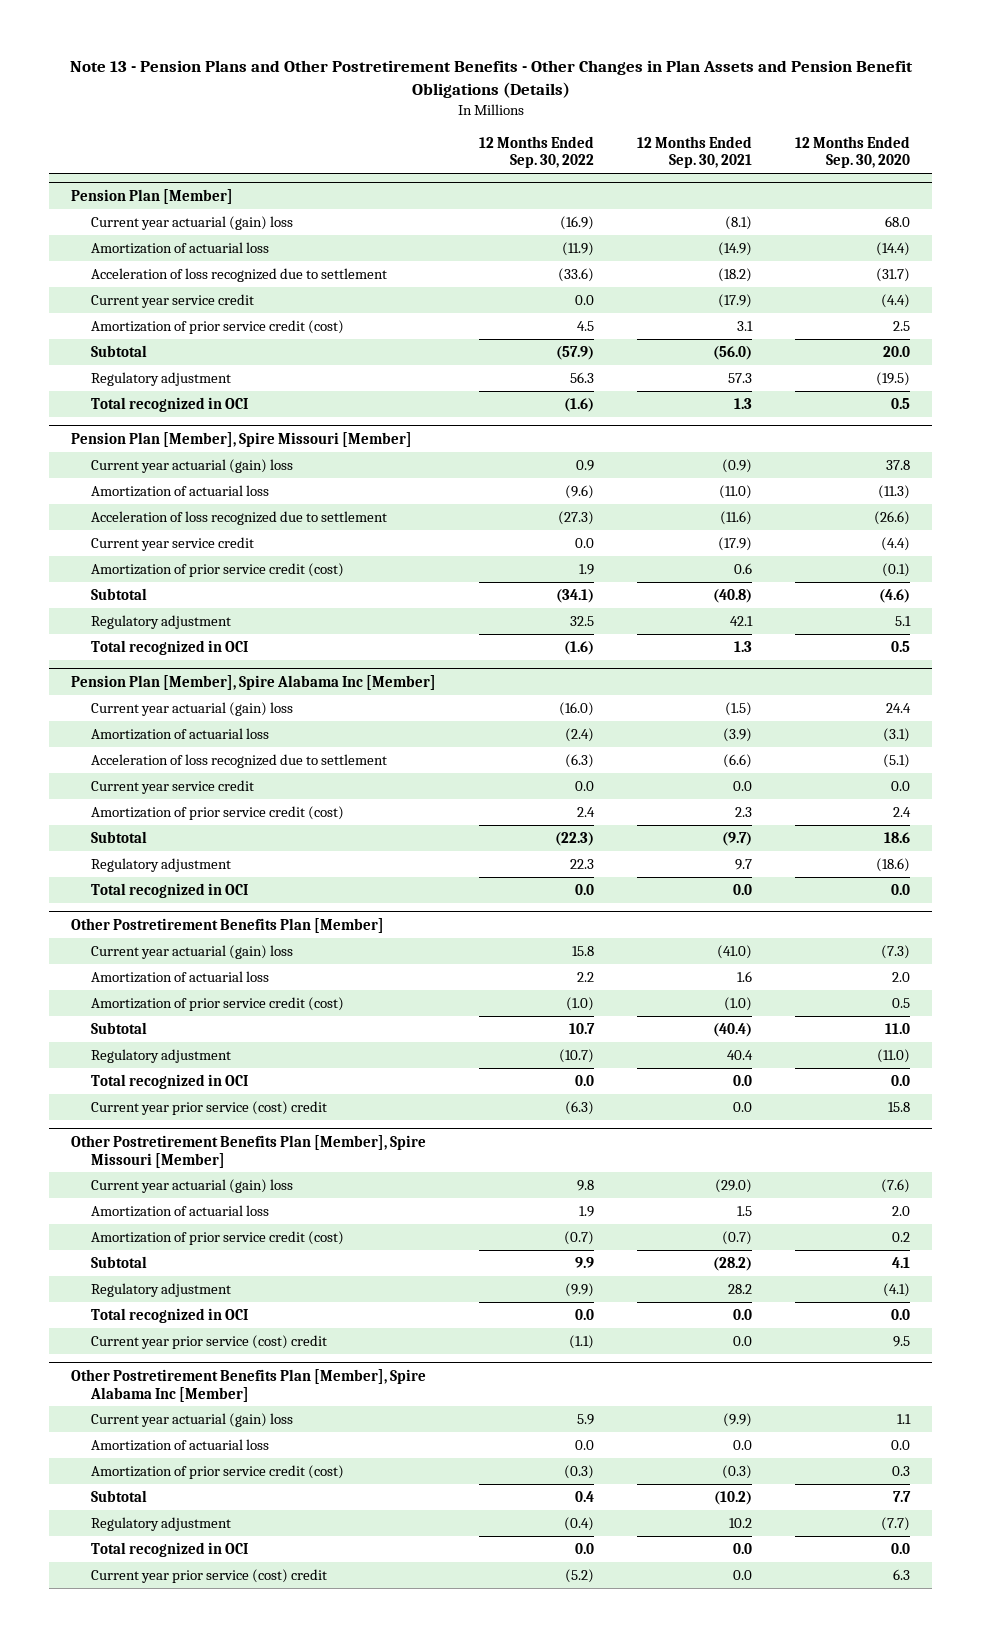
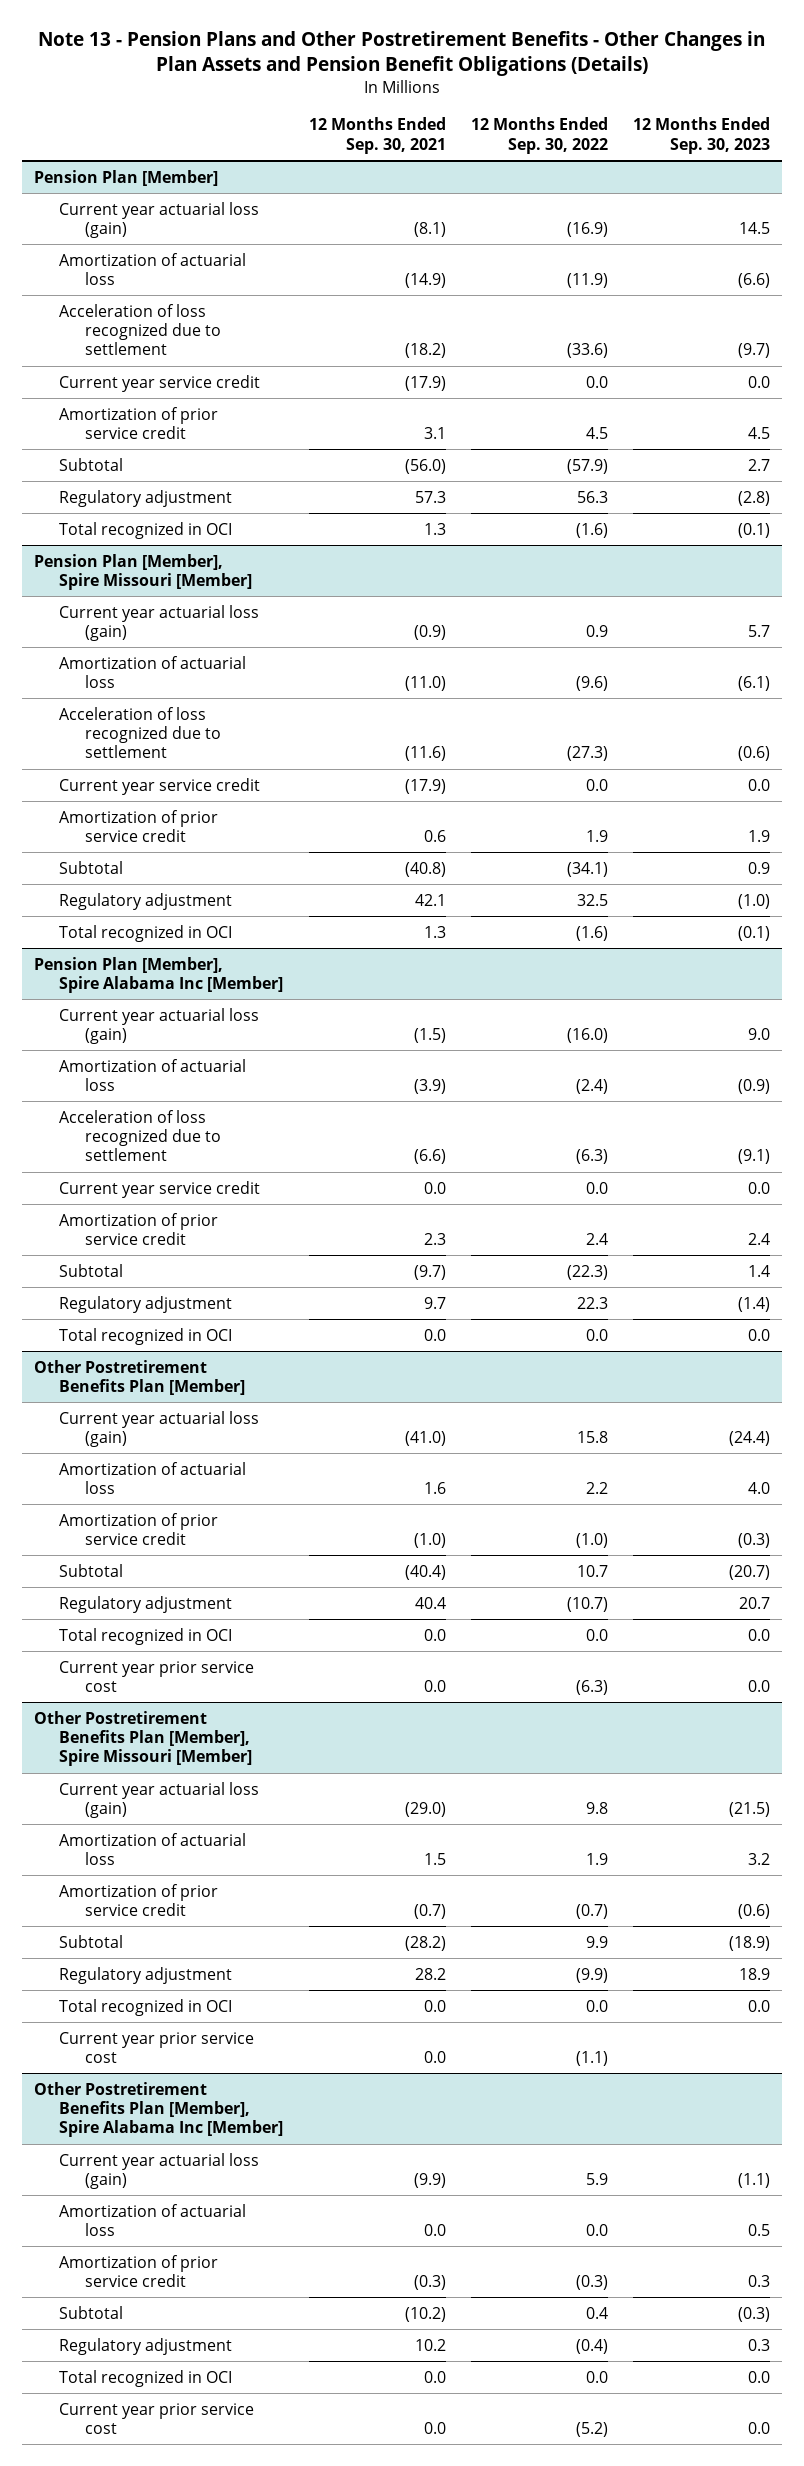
[795,135,911,169] 12 Months Ended Sep. 30, 2020 -> none
none -> [632,117,770,154] 12 Months Ended Sep. 30, 2023
[90,215,293,230] Current year actuarial (gain) loss -> [59,201,260,238] Current year actuarial loss (gain)
[90,319,344,334] Amortization of prior service credit (cost) -> [59,406,219,439] Amortization of prior service credit
[90,458,293,473] Current year actuarial (gain) loss -> [59,604,260,641] Current year actuarial loss (gain)
[90,562,344,577] Amortization of prior service credit (cost) -> [59,809,219,842] Amortization of prior service credit
[90,701,293,716] Current year actuarial (gain) loss -> [59,1007,260,1044] Current year actuarial loss (gain)
[90,805,344,820] Amortization of prior service credit (cost) -> [59,1212,219,1245] Amortization of prior service credit
[90,944,293,959] Current year actuarial (gain) loss -> [59,1410,260,1447] Current year actuarial loss (gain)
[90,996,344,1011] Amortization of prior service credit (cost) -> [59,1512,219,1545] Amortization of prior service credit
[90,1100,327,1115] Current year prior service (cost) credit -> [59,1660,255,1692] Current year prior service cost
[90,1178,293,1193] Current year actuarial (gain) loss -> [59,1781,260,1818] Current year actuarial loss (gain)
[90,1230,344,1245] Amortization of prior service credit (cost) -> [59,1883,219,1916] Amortization of prior service credit
[90,1334,327,1349] Current year prior service (cost) credit -> [59,2031,255,2063] Current year prior service cost
[90,1412,293,1427] Current year actuarial (gain) loss -> [59,2152,260,2189] Current year actuarial loss (gain)
[90,1464,344,1479] Amortization of prior service credit (cost) -> [59,2254,219,2287] Amortization of prior service credit
[90,1568,327,1583] Current year prior service (cost) credit -> [59,2402,255,2434] Current year prior service cost

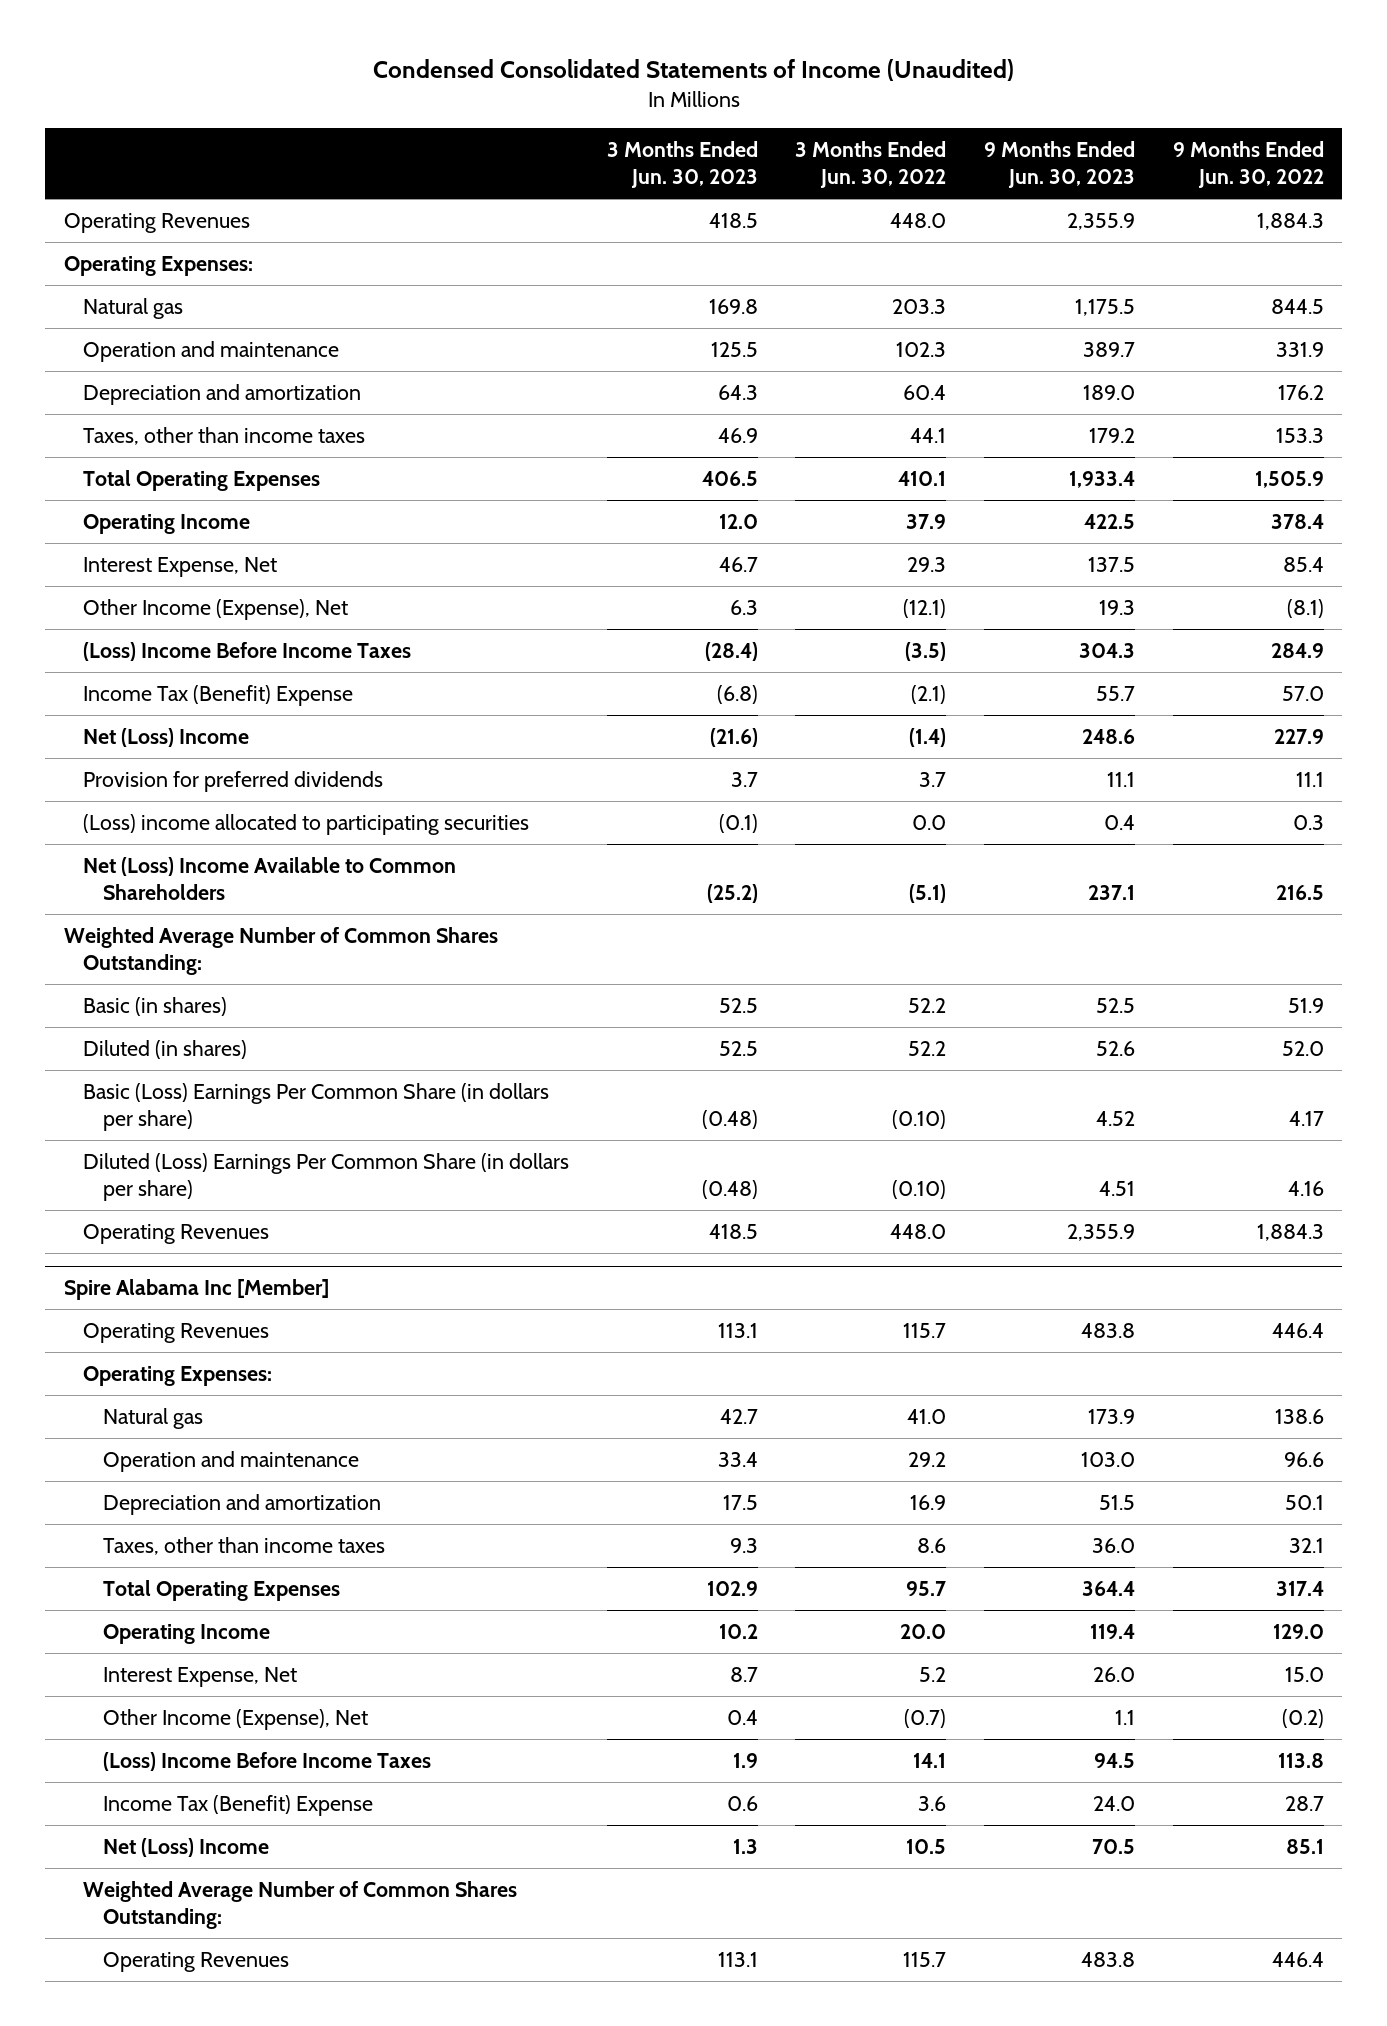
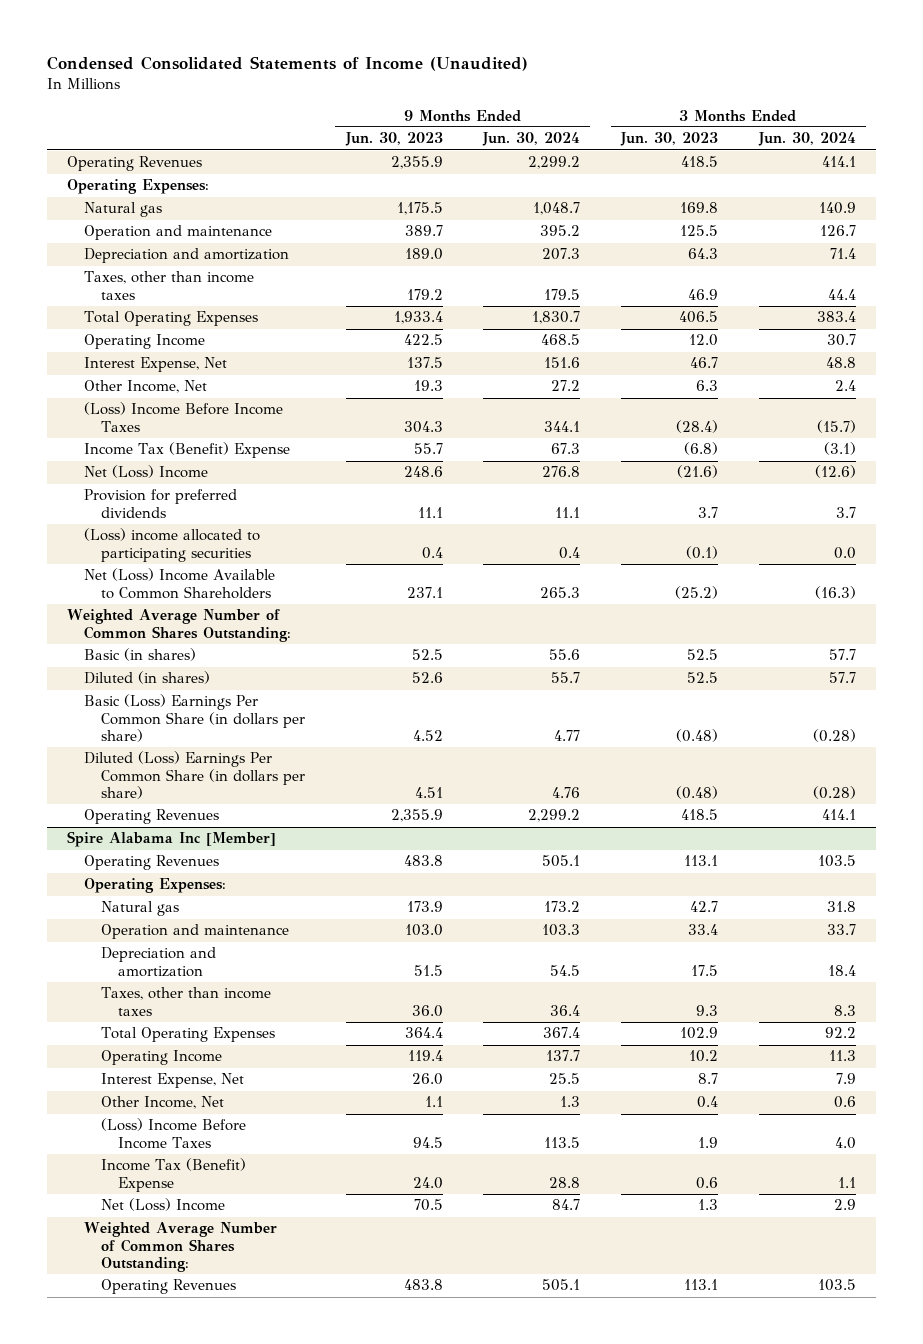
[795,141,947,189] 3 Months Ended Jun. 30, 2022 -> none
[1172,141,1324,189] 9 Months Ended Jun. 30, 2022 -> none
none -> [482,132,581,147] Jun. 30, 2024
none -> [757,132,856,147] Jun. 30, 2024
[83,598,349,620] Other Income (Expense), Net -> [83,380,207,394] Other Income, Net
[102,1708,368,1730] Other Income (Expense), Net -> [100,1096,224,1110] Other Income, Net

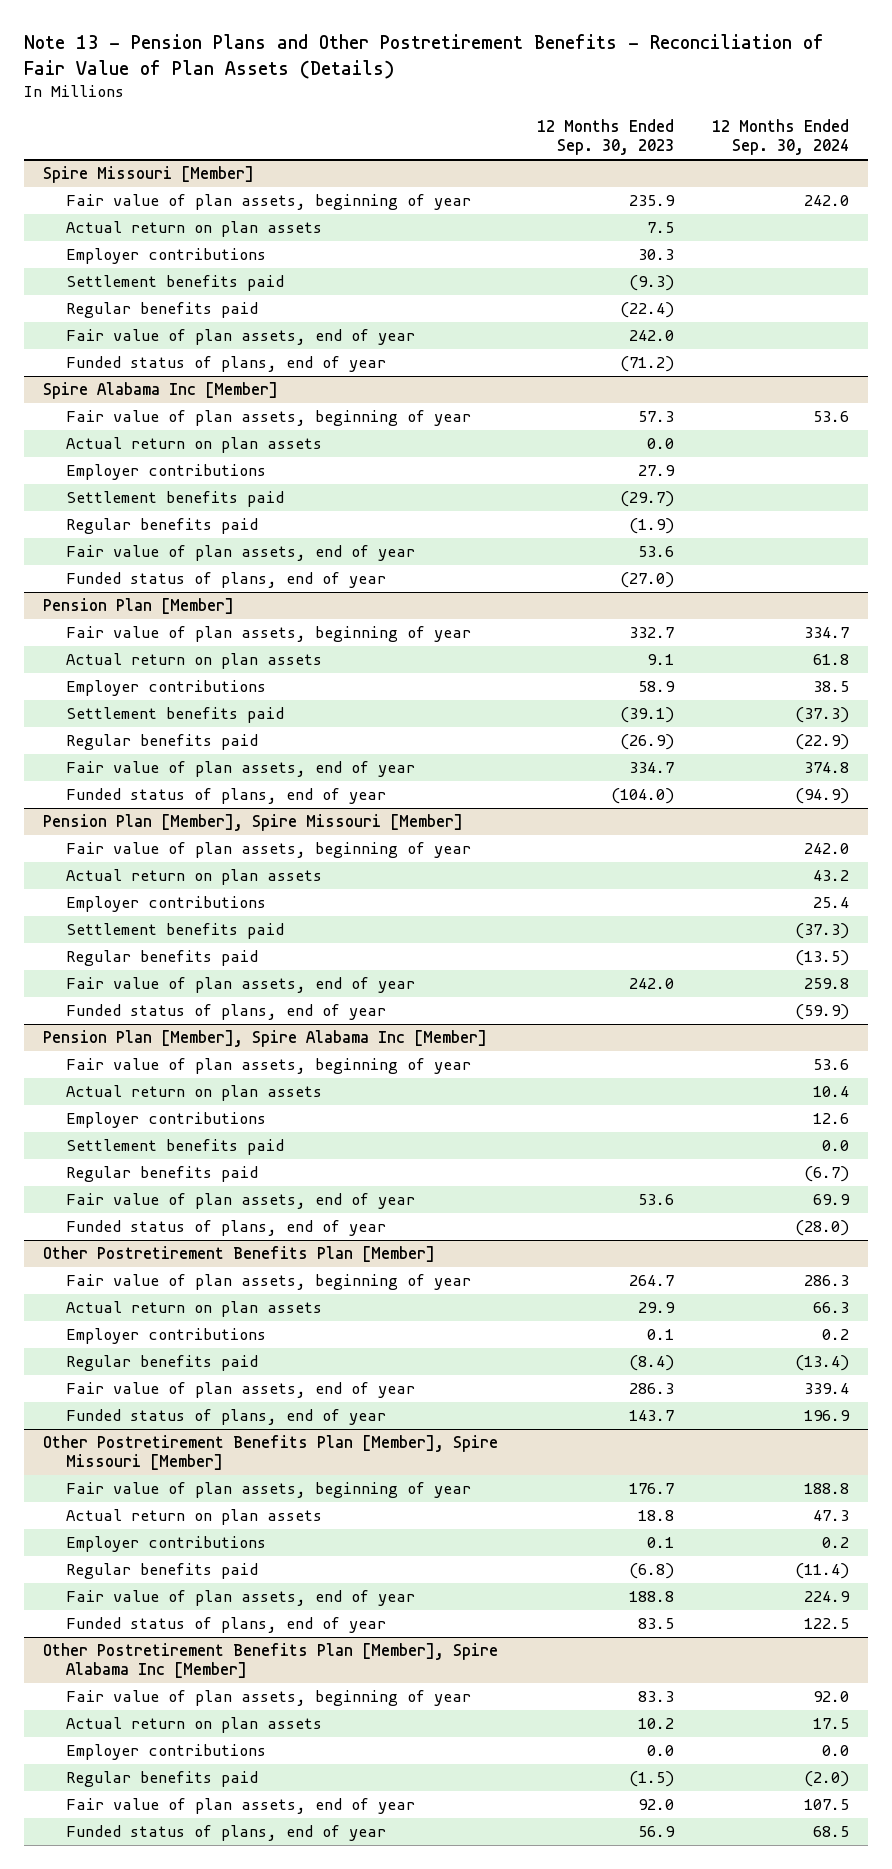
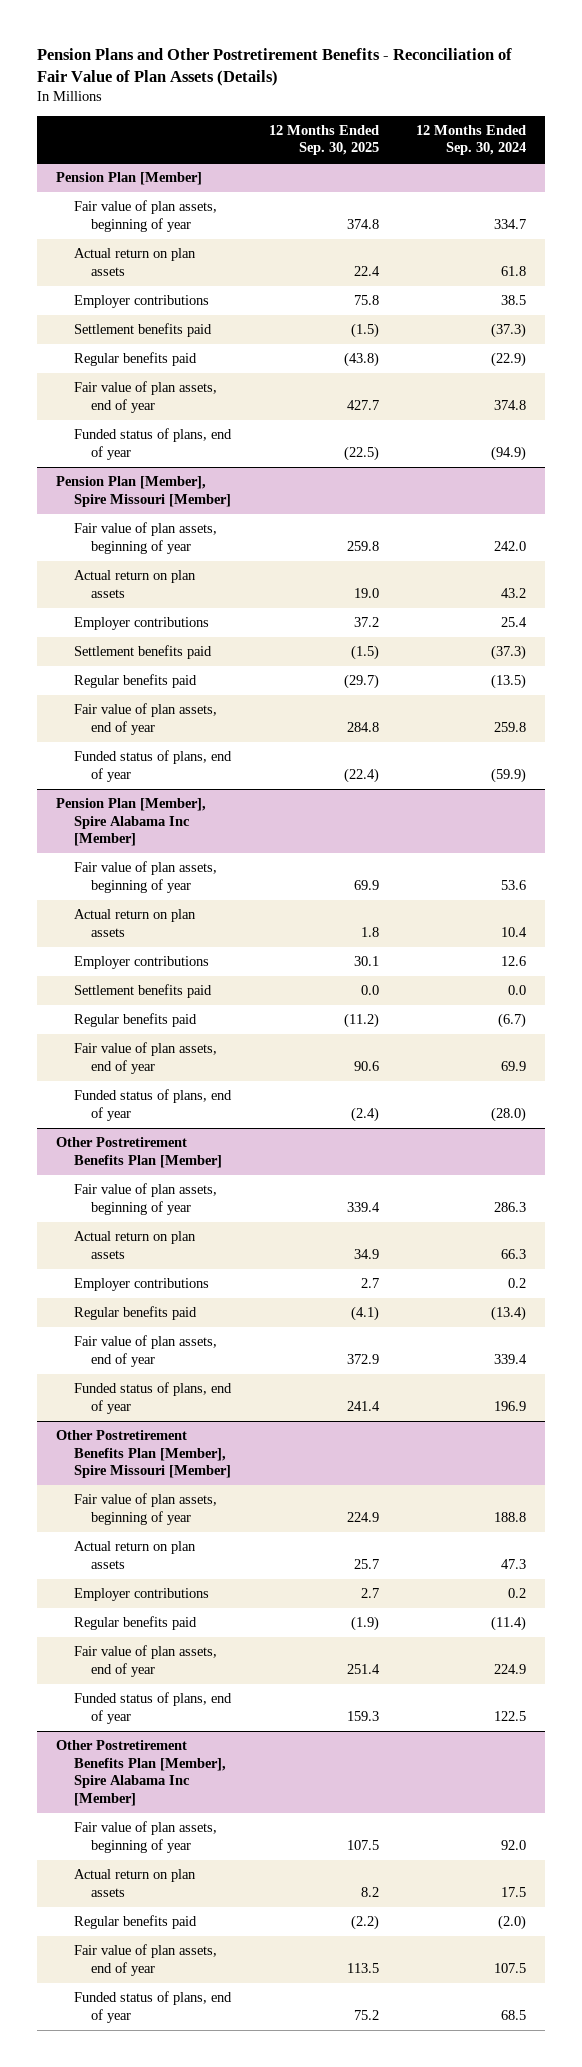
[24,34,825,79] Note 13 - Pension Plans and Other Postretirement Benefits - Reconciliation of Fair Value of Plan Assets (Details) -> [37,47,513,86] Pension Plans and Other Postretirement Benefits - Reconciliation of Fair Value of Plan Assets (Details)
[536,119,674,156] 12 Months Ended Sep. 30, 2023 -> none
none -> [268,124,379,156] 12 Months Ended Sep. 30, 2025
[43,165,255,183] Spire Missouri [Member] -> none
[66,193,472,210] Fair value of plan assets, beginning of year -> none
[66,220,323,237] Actual return on plan assets -> none
[66,247,267,264] Employer contributions -> none
[66,274,285,291] Settlement benefits paid -> none
[66,301,259,318] Regular benefits paid -> none
[66,328,416,345] Fair value of plan assets, end of year -> none
[66,355,387,372] Funded status of plans, end of year -> none
[43,381,279,399] Spire Alabama Inc [Member] -> none
[66,409,472,426] Fair value of plan assets, beginning of year -> none
[66,436,323,453] Actual return on plan assets -> none
[66,463,267,480] Employer contributions -> none
[66,490,285,507] Settlement benefits paid -> none
[66,517,259,534] Regular benefits paid -> none
[66,544,416,561] Fair value of plan assets, end of year -> none
[66,571,387,588] Funded status of plans, end of year -> none
[66,1743,267,1760] Employer contributions -> none

